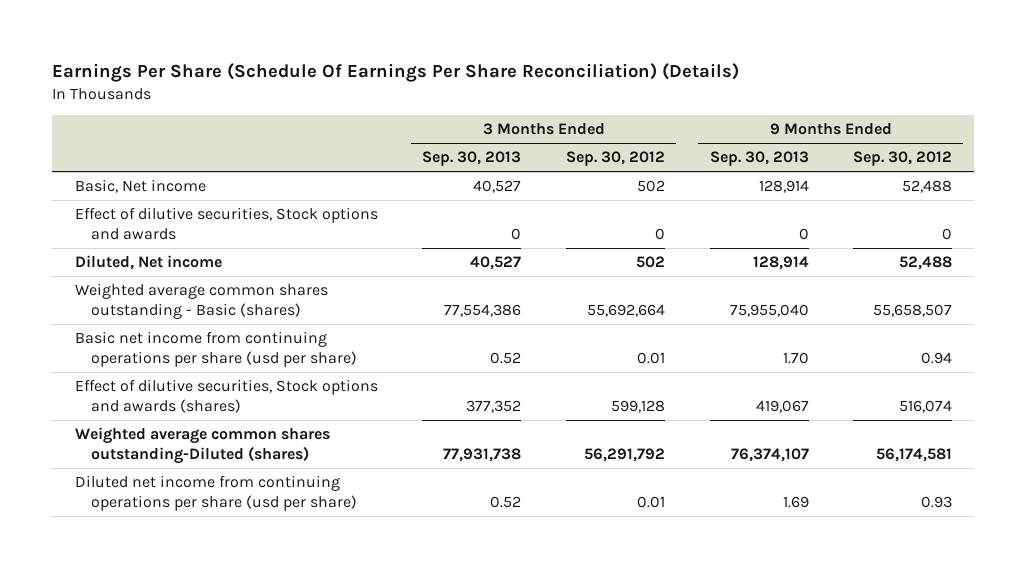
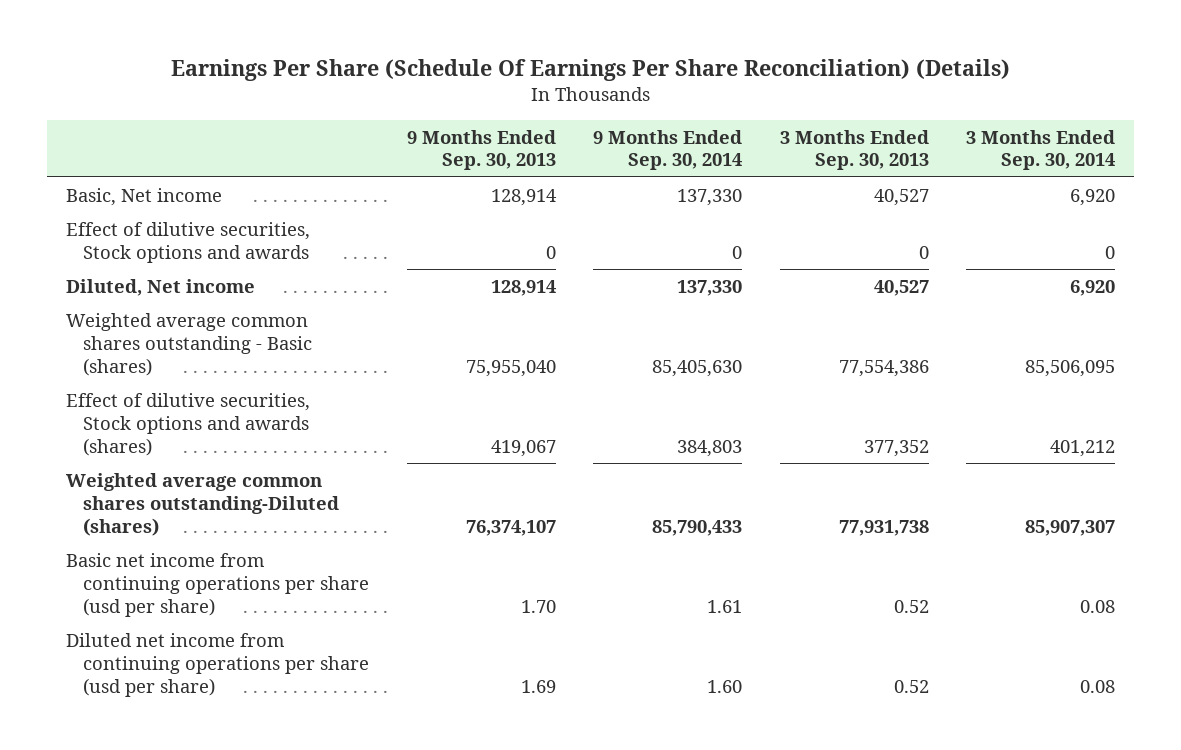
[565,151,665,167] Sep. 30, 2012 -> none
[853,151,953,167] Sep. 30, 2012 -> none
none -> [593,129,743,171] 9 Months Ended Sep. 30, 2014
none -> [965,129,1115,171] 3 Months Ended Sep. 30, 2014
[74,331,358,368] Basic net income from continuing operations per share (usd per share) -> [66,552,370,617] Basic net income from continuing operations per share (usd per share)

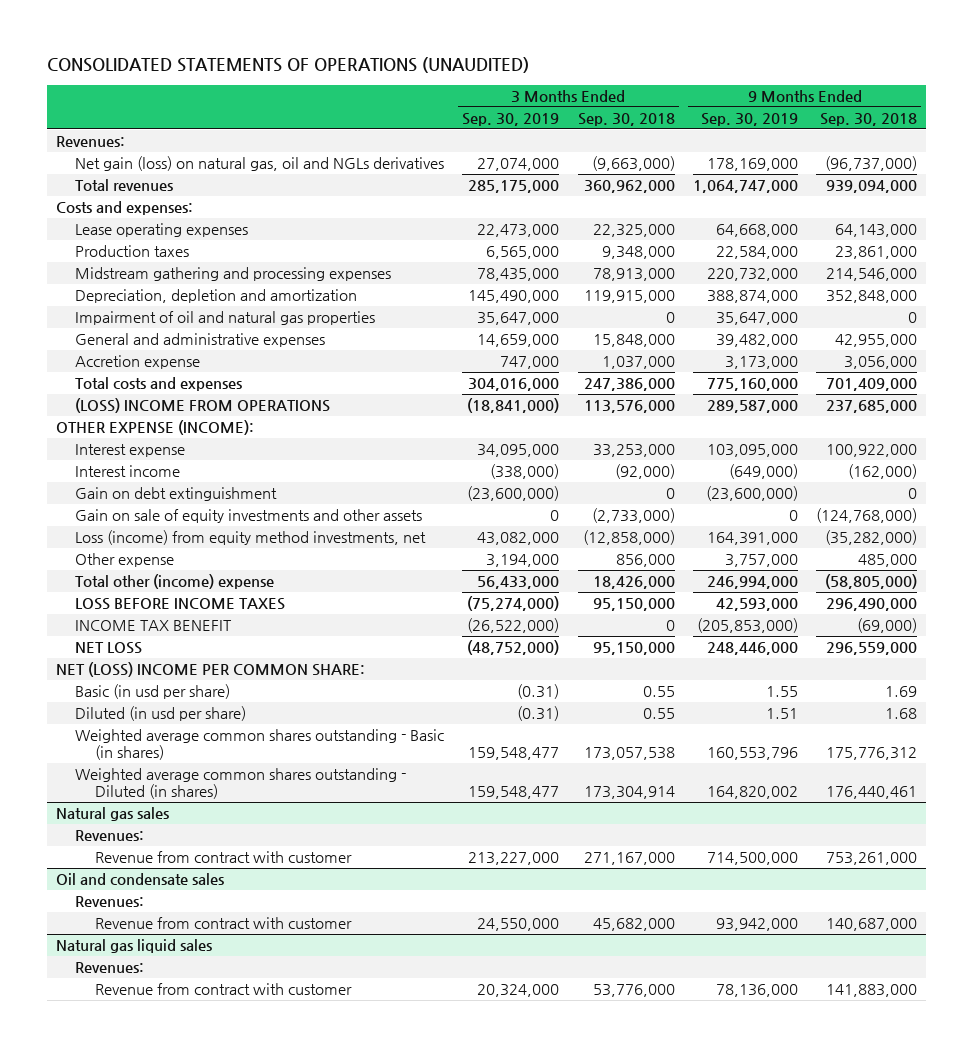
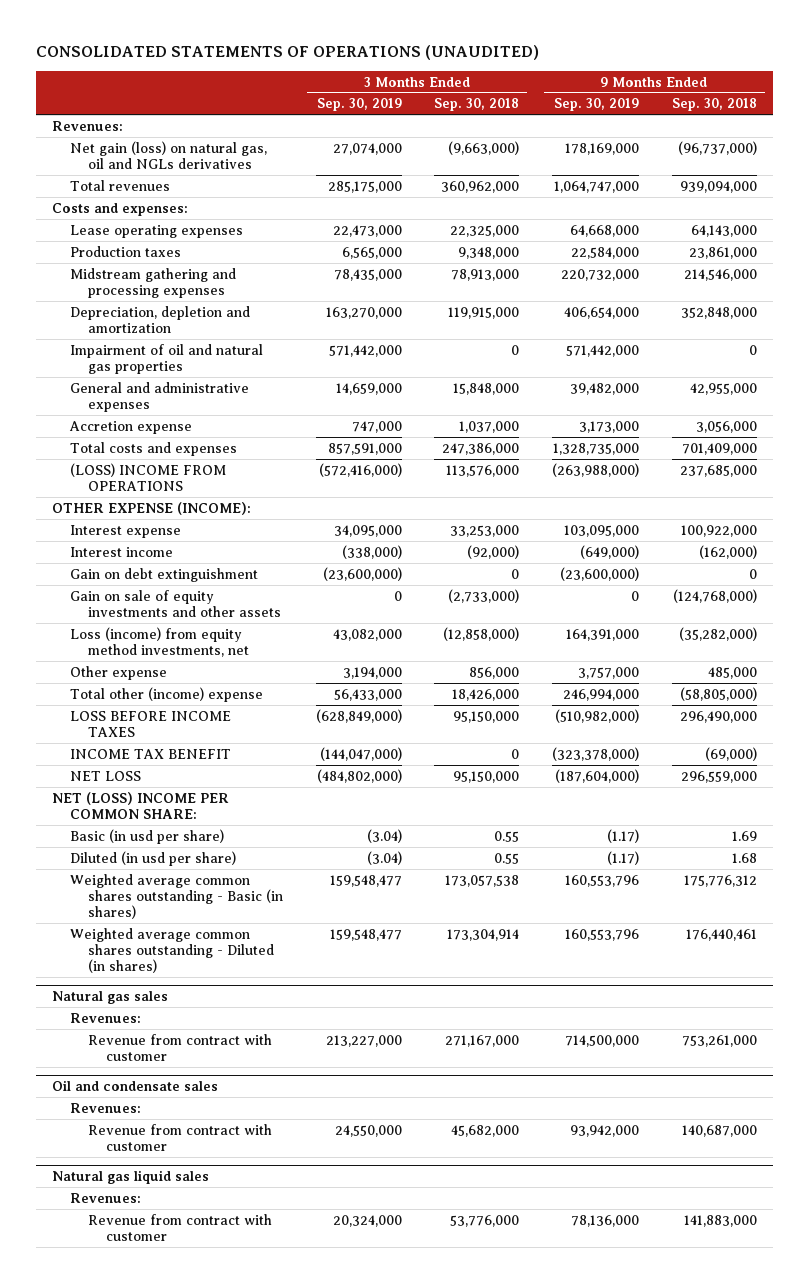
[468,290,560,304] 145,490,000 -> [325,306,402,319] 163,270,000
[706,290,798,304] 388,874,000 -> [563,306,639,319] 406,654,000
[477,312,560,326] 35,647,000 -> [328,344,402,357] 571,442,000
[715,312,798,326] 35,647,000 -> [565,344,639,357] 571,442,000
[468,378,560,392] 304,016,000 -> [327,442,402,455] 857,591,000
[706,378,798,392] 775,160,000 -> [552,442,639,455] 1,328,735,000
[467,398,560,414] (18,841,000) -> [318,462,402,477] (572,416,000)
[706,400,798,414] 289,587,000 -> [551,462,639,477] (263,988,000)
[467,596,560,612] (75,274,000) -> [315,708,402,723] (628,849,000)
[715,598,798,612] 42,593,000 -> [554,708,639,723] (510,982,000)
[467,618,560,634] (26,522,000) -> [319,746,402,761] (144,047,000)
[696,618,798,634] (205,853,000) -> [551,746,639,761] (323,378,000)
[467,640,560,656] (48,752,000) -> [316,768,402,783] (484,802,000)
[706,642,798,656] 248,446,000 -> [554,768,639,783] (187,604,000)
[517,684,560,700] (0.31) -> [366,828,402,843] (3.04)
[765,686,798,698] 1.55 -> [606,828,639,843] (1.17)
[517,706,560,722] (0.31) -> [366,850,402,865] (3.04)
[765,708,798,720] 1.51 -> [606,850,639,865] (1.17)
[706,786,798,800] 164,820,002 -> [564,928,639,941] 160,553,796

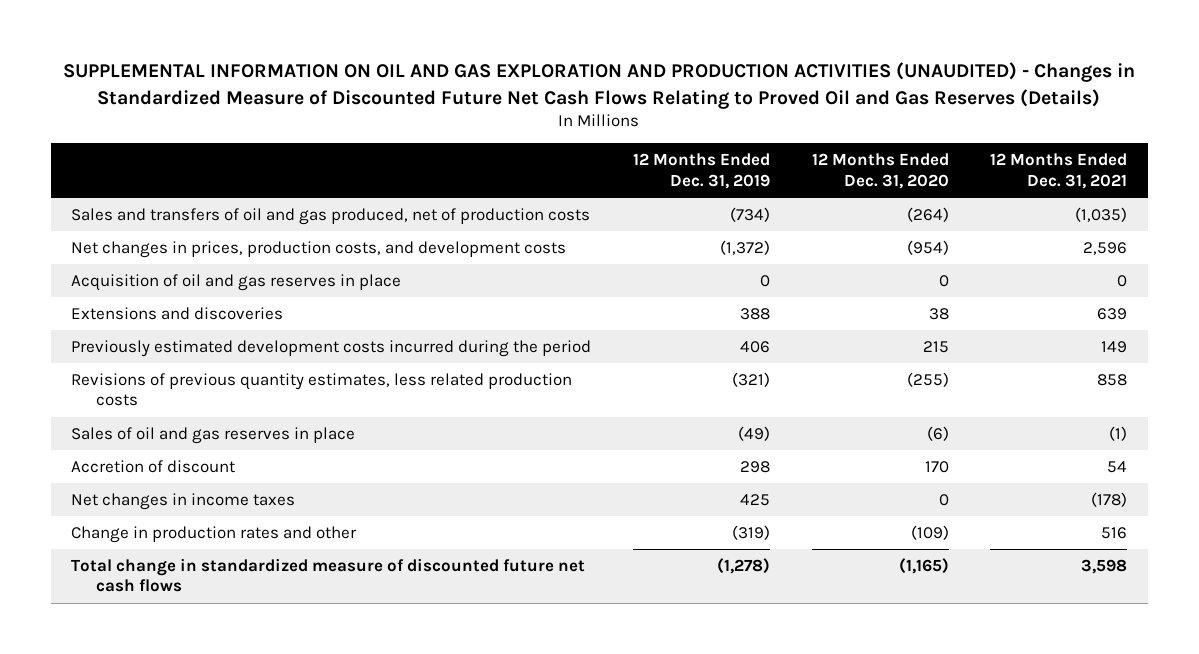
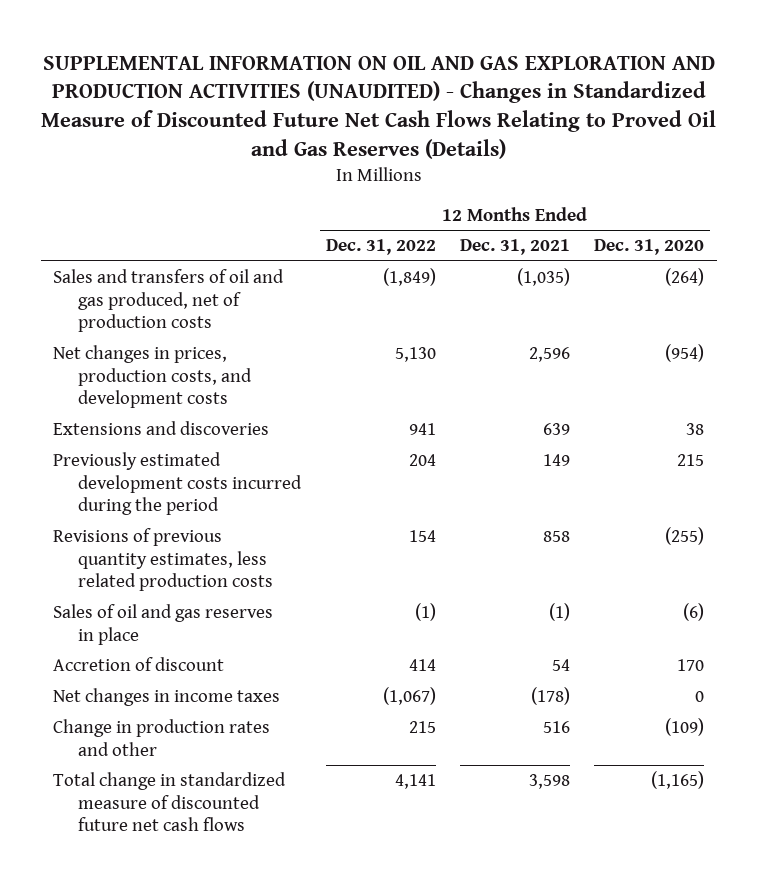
[633,153,771,189] 12 Months Ended Dec. 31, 2019 -> none
none -> [325,239,436,256] Dec. 31, 2022
[71,273,402,291] Acquisition of oil and gas reserves in place -> none

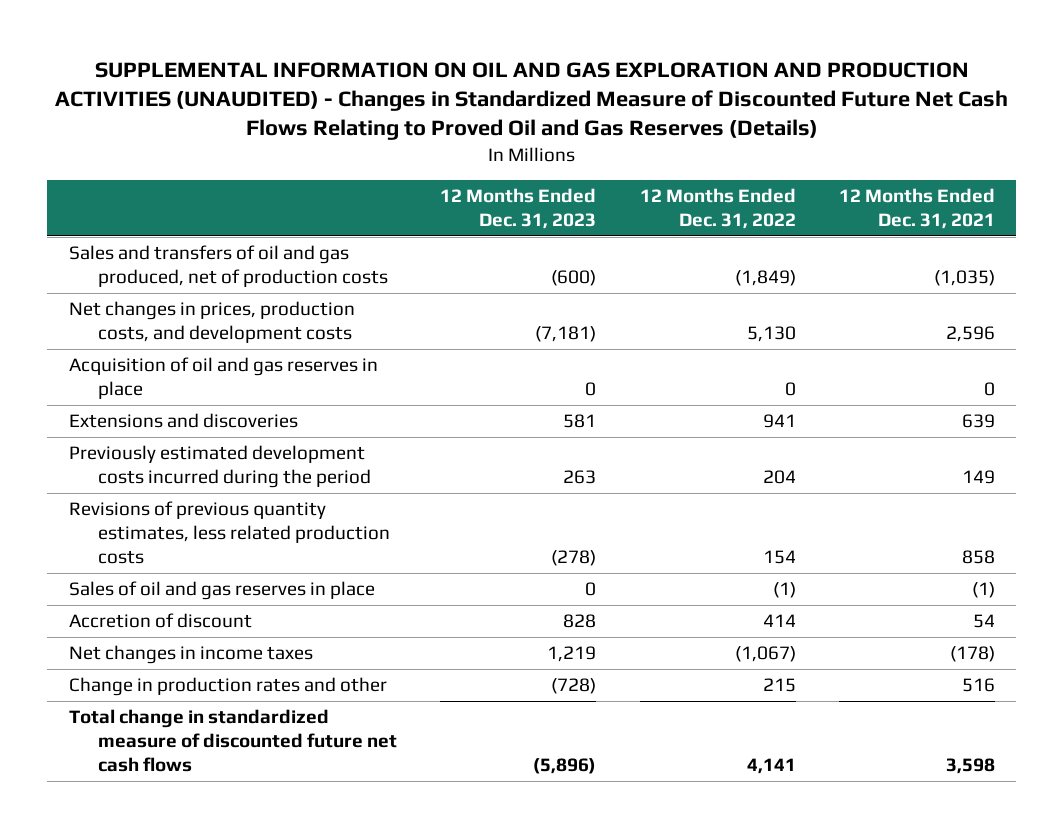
[594,239,705,256] Dec. 31, 2020 -> none
none -> [440,188,597,229] 12 Months Ended Dec. 31, 2023
none -> [68,357,378,399] Acquisition of oil and gas reserves in place

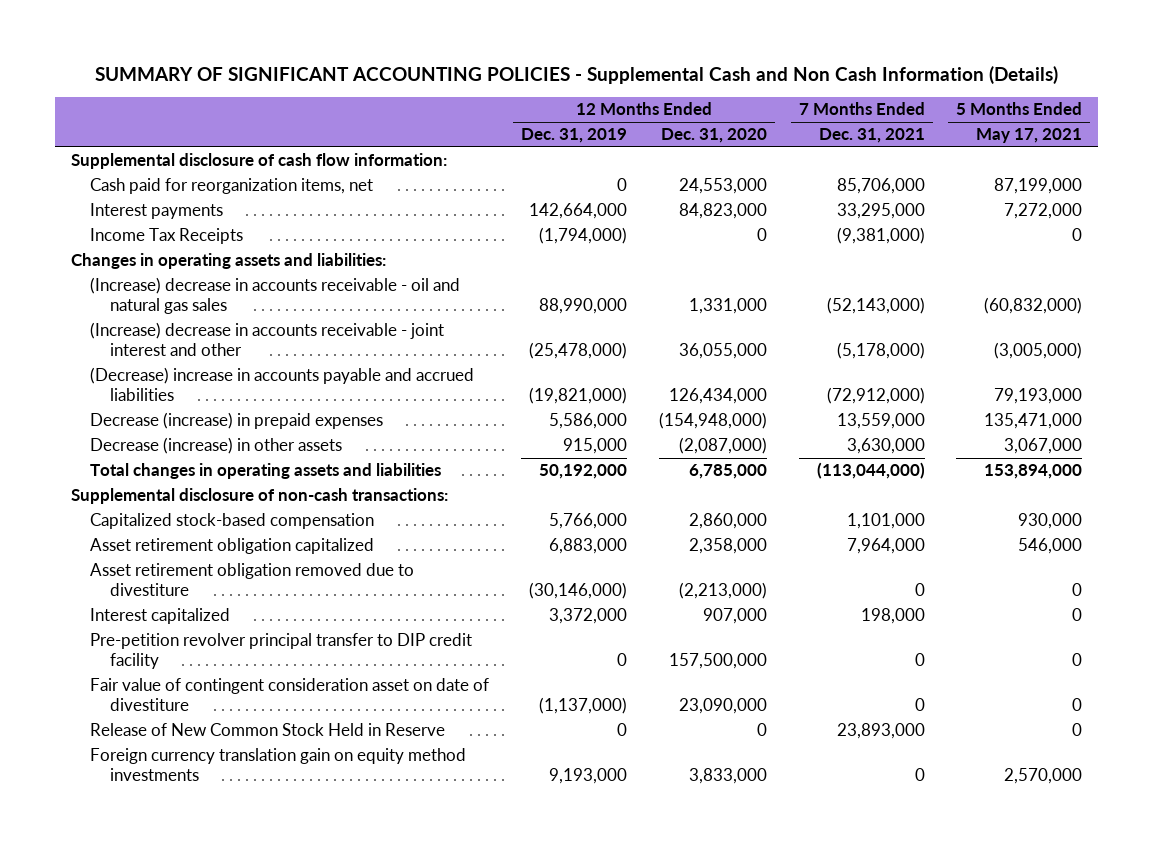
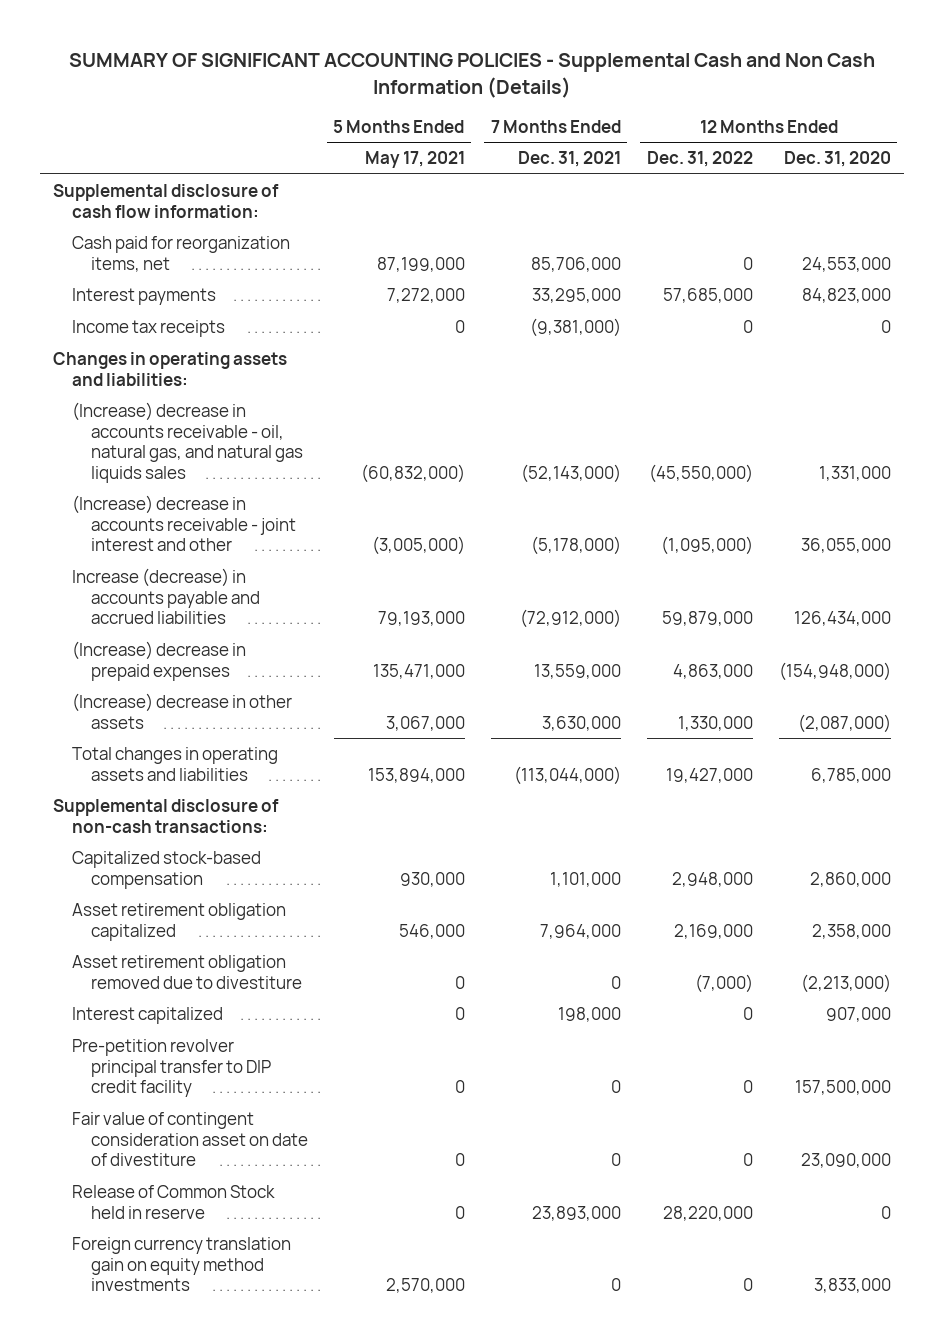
[521,128,628,144] Dec. 31, 2019 -> none
none -> [646,151,753,168] Dec. 31, 2022
[90,228,244,245] Income Tax Receipts -> [72,320,226,338] Income tax receipts
[90,277,461,315] (Increase) decrease in accounts receivable - oil and natural gas sales -> [72,402,303,483] (Increase) decrease in accounts receivable - oil, natural gas, and natural gas liquids sales
[90,367,475,402] (Decrease) increase in accounts payable and accrued liabilities -> [72,568,260,625] Increase (decrease) in accounts payable and accrued liabilities
[90,412,384,430] Decrease (increase) in prepaid expenses -> [72,641,247,681] (Increase) decrease in prepaid expenses
[90,437,343,455] Decrease (increase) in other assets -> [72,693,293,729] (Increase) decrease in other assets
[90,723,446,737] Release of New Common Stock Held in Reserve -> [72,1185,276,1219] Release of Common Stock held in reserve

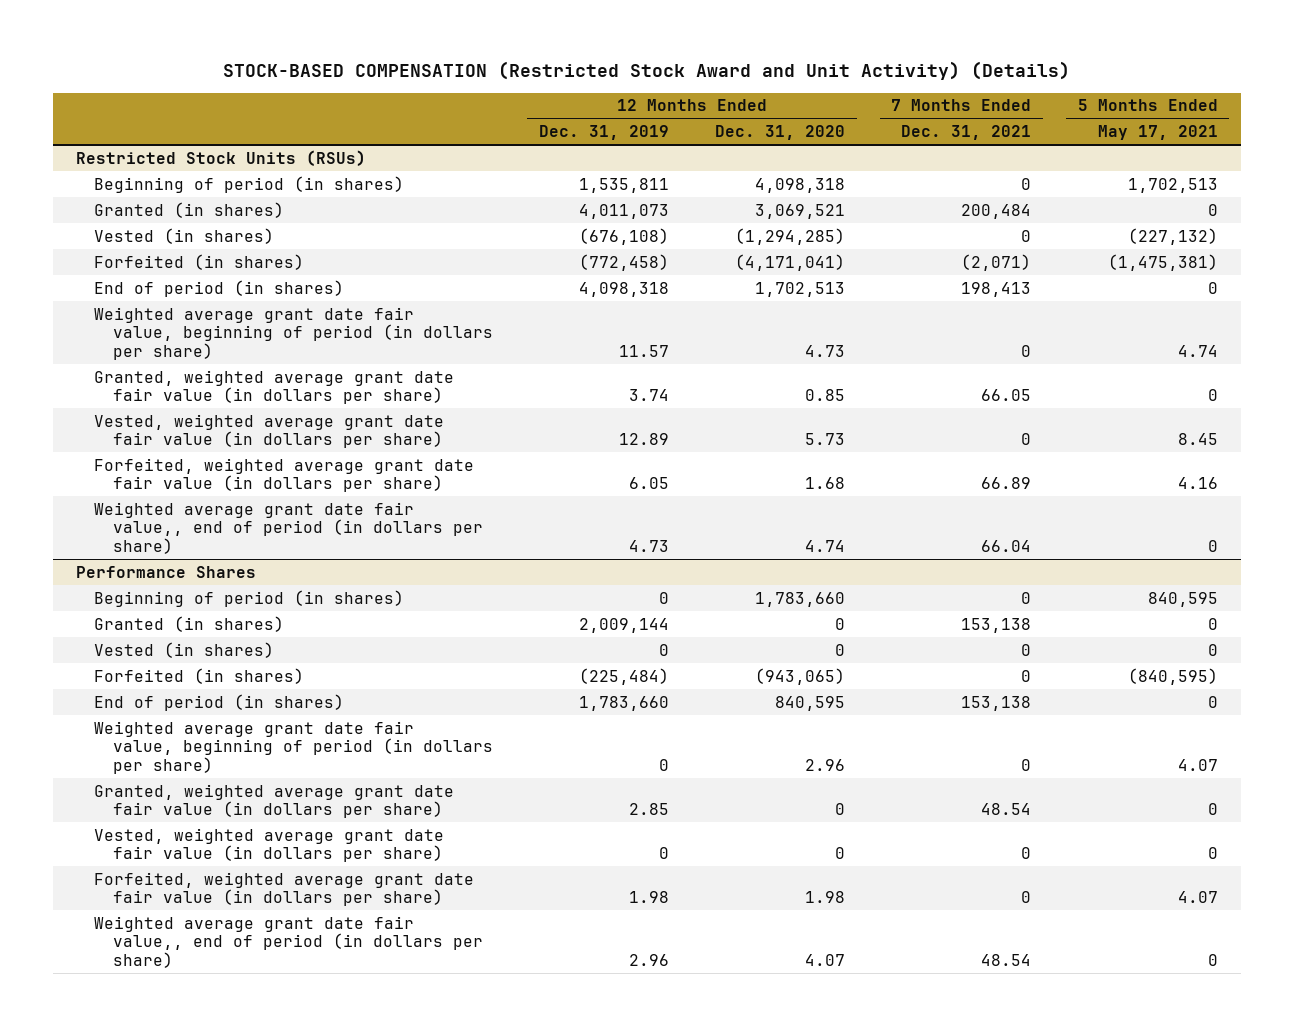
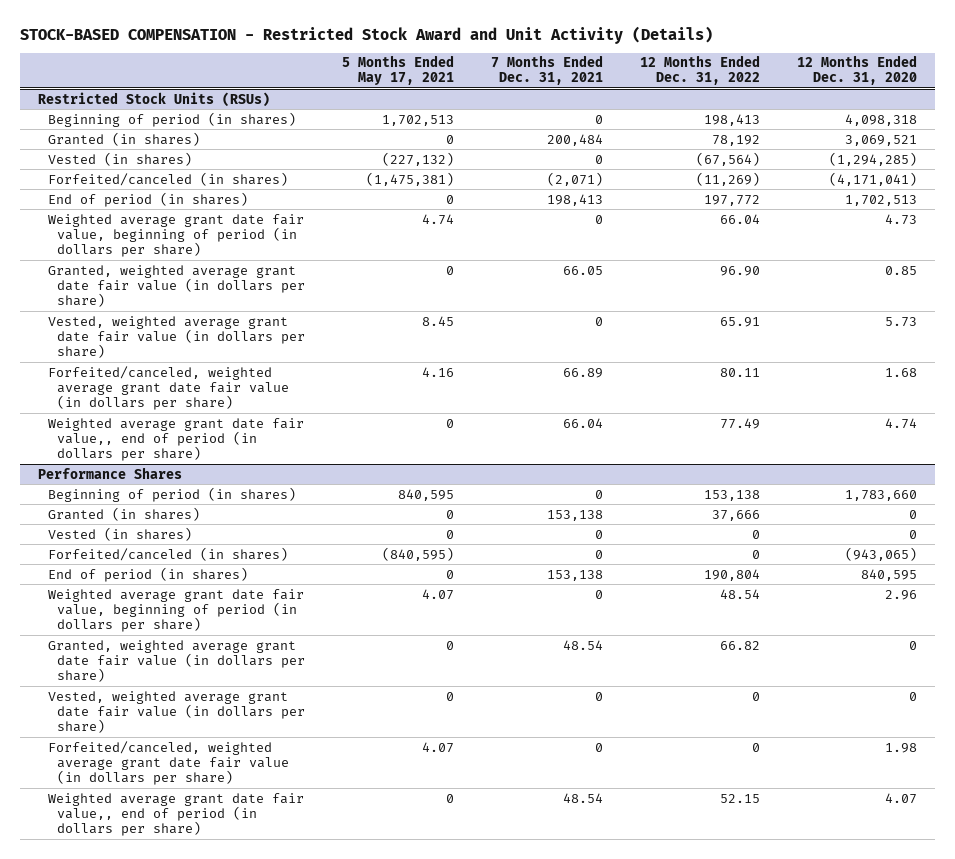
[222,60,1070,80] STOCK-BASED COMPENSATION (Restricted Stock Award and Unit Activity) (Details) -> [19,25,713,44] STOCK-BASED COMPENSATION - Restricted Stock Award and Unit Activity (Details)
[538,125,669,141] Dec. 31, 2019 -> none
none -> [639,55,760,86] 12 Months Ended Dec. 31, 2022
[94,253,305,270] Forfeited (in shares) -> [47,171,288,186] Forfeited/canceled (in shares)
[94,457,475,493] Forfeited, weighted average grant date fair value (in dollars per share) -> [47,365,289,411] Forfeited/canceled, weighted average grant date fair value (in dollars per share)
[94,667,305,684] Forfeited (in shares) -> [47,546,288,561] Forfeited/canceled (in shares)
[94,871,475,907] Forfeited, weighted average grant date fair value (in dollars per share) -> [47,740,289,786] Forfeited/canceled, weighted average grant date fair value (in dollars per share)

